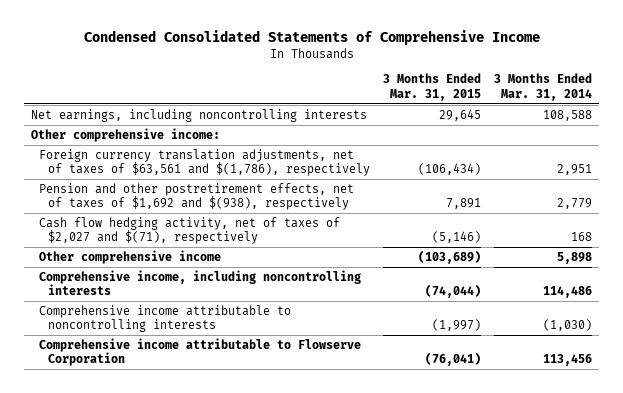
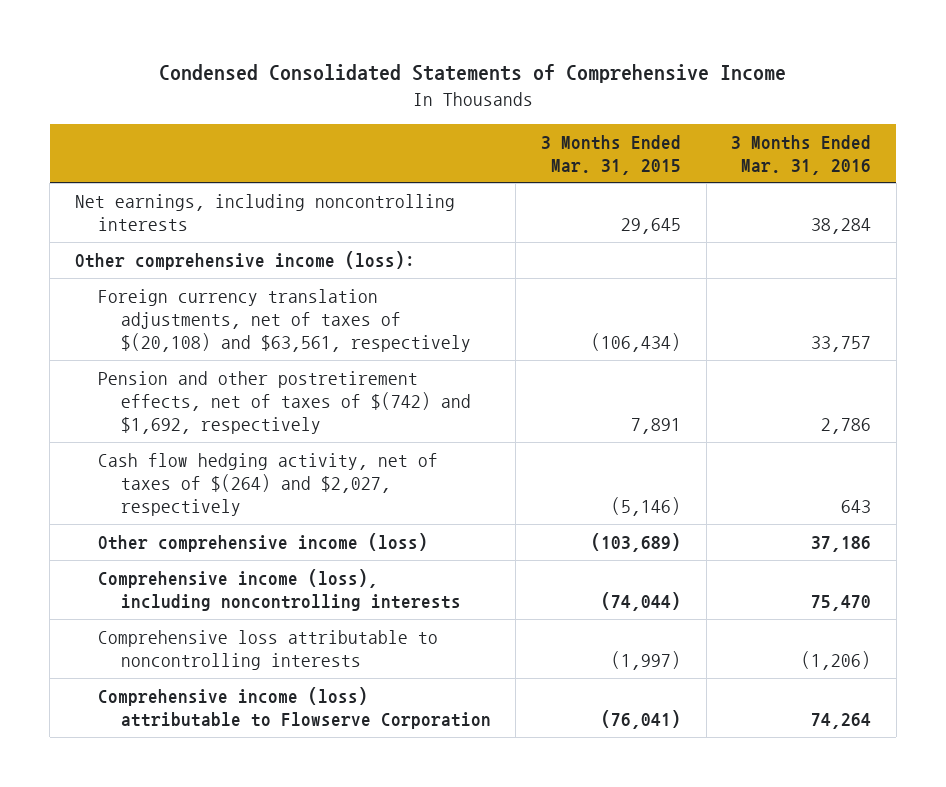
[494,73,593,101] 3 Months Ended Mar. 31, 2014 -> none
none -> [731,134,872,175] 3 Months Ended Mar. 31, 2016
[30,128,220,143] Other comprehensive income: -> [74,250,415,270] Other comprehensive income (loss):
[39,149,370,177] Foreign currency translation adjustments, net of taxes of $63,561 and $(1,786), respectively -> [97,288,471,352] Foreign currency translation adjustments, net of taxes of $(20,108) and $63,561, respectively
[39,183,355,211] Pension and other postretirement effects, net of taxes of $1,692 and $(938), respectively -> [97,370,471,434] Pension and other postretirement effects, net of taxes of $(742) and $1,692, respectively
[39,217,341,245] Cash flow hedging activity, net of taxes of $2,027 and $(71), respectively -> [97,452,438,516] Cash flow hedging activity, net of taxes of $(264) and $2,027, respectively
[39,250,222,265] Other comprehensive income -> [97,532,428,552] Other comprehensive income (loss)
[39,270,362,296] Comprehensive income, including noncontrolling interests -> [97,568,461,611] Comprehensive income (loss), including noncontrolling interests
[39,305,292,333] Comprehensive income attributable to noncontrolling interests -> [97,629,438,670] Comprehensive loss attributable to noncontrolling interests
[39,338,362,367] Comprehensive income attributable to Flowserve Corporation -> [97,686,491,729] Comprehensive income (loss) attributable to Flowserve Corporation

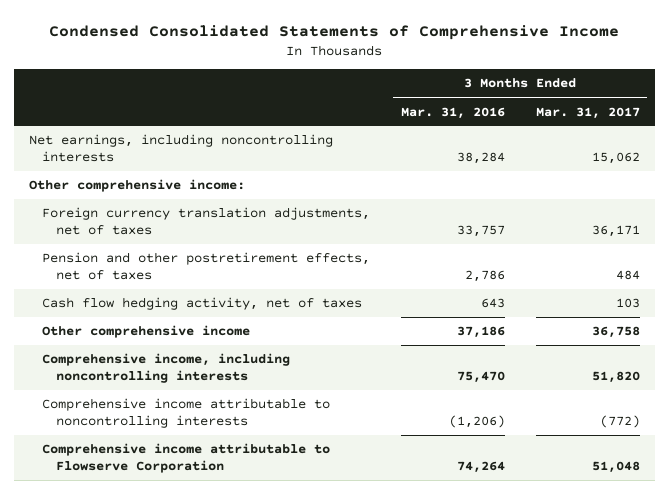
[540,134,681,175] 3 Months Ended Mar. 31, 2015 -> none
none -> [535,106,640,119] Mar. 31, 2017
[74,250,415,270] Other comprehensive income (loss): -> [28,179,245,193] Other comprehensive income:
[97,288,471,352] Foreign currency translation adjustments, net of taxes of $(20,108) and $63,561, respectively -> [42,207,371,236] Foreign currency translation adjustments, net of taxes
[97,370,471,434] Pension and other postretirement effects, net of taxes of $(742) and $1,692, respectively -> [42,252,371,281] Pension and other postretirement effects, net of taxes
[97,452,438,516] Cash flow hedging activity, net of taxes of $(264) and $2,027, respectively -> [42,297,363,311] Cash flow hedging activity, net of taxes
[97,532,428,552] Other comprehensive income (loss) -> [42,325,251,339] Other comprehensive income
[97,568,461,611] Comprehensive income (loss), including noncontrolling interests -> [42,353,291,384] Comprehensive income, including noncontrolling interests
[97,629,438,670] Comprehensive loss attributable to noncontrolling interests -> [42,398,331,429] Comprehensive income attributable to noncontrolling interests
[97,686,491,729] Comprehensive income (loss) attributable to Flowserve Corporation -> [42,443,331,474] Comprehensive income attributable to Flowserve Corporation

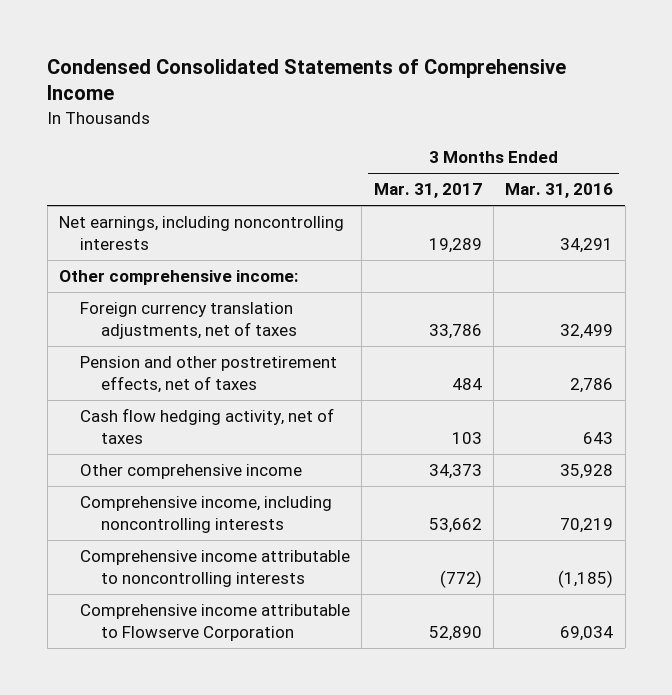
[456,152,505,165] 38,284 -> [560,237,614,253] 34,291
[591,152,640,165] 15,062 -> [428,237,482,253] 19,289
[456,225,505,238] 33,757 -> [560,323,614,339] 32,499
[591,225,640,238] 36,171 -> [428,323,482,339] 33,786
[456,326,505,339] 37,186 -> [560,464,614,480] 35,928
[591,326,640,339] 36,758 -> [428,464,482,480] 34,373
[456,371,505,384] 75,470 -> [560,517,614,533] 70,219
[591,371,640,384] 51,820 -> [428,517,482,533] 53,662
[448,415,505,429] (1,206) -> [558,569,614,588] (1,185)
[456,461,505,474] 74,264 -> [560,625,614,641] 69,034
[591,461,640,474] 51,048 -> [428,625,482,641] 52,890

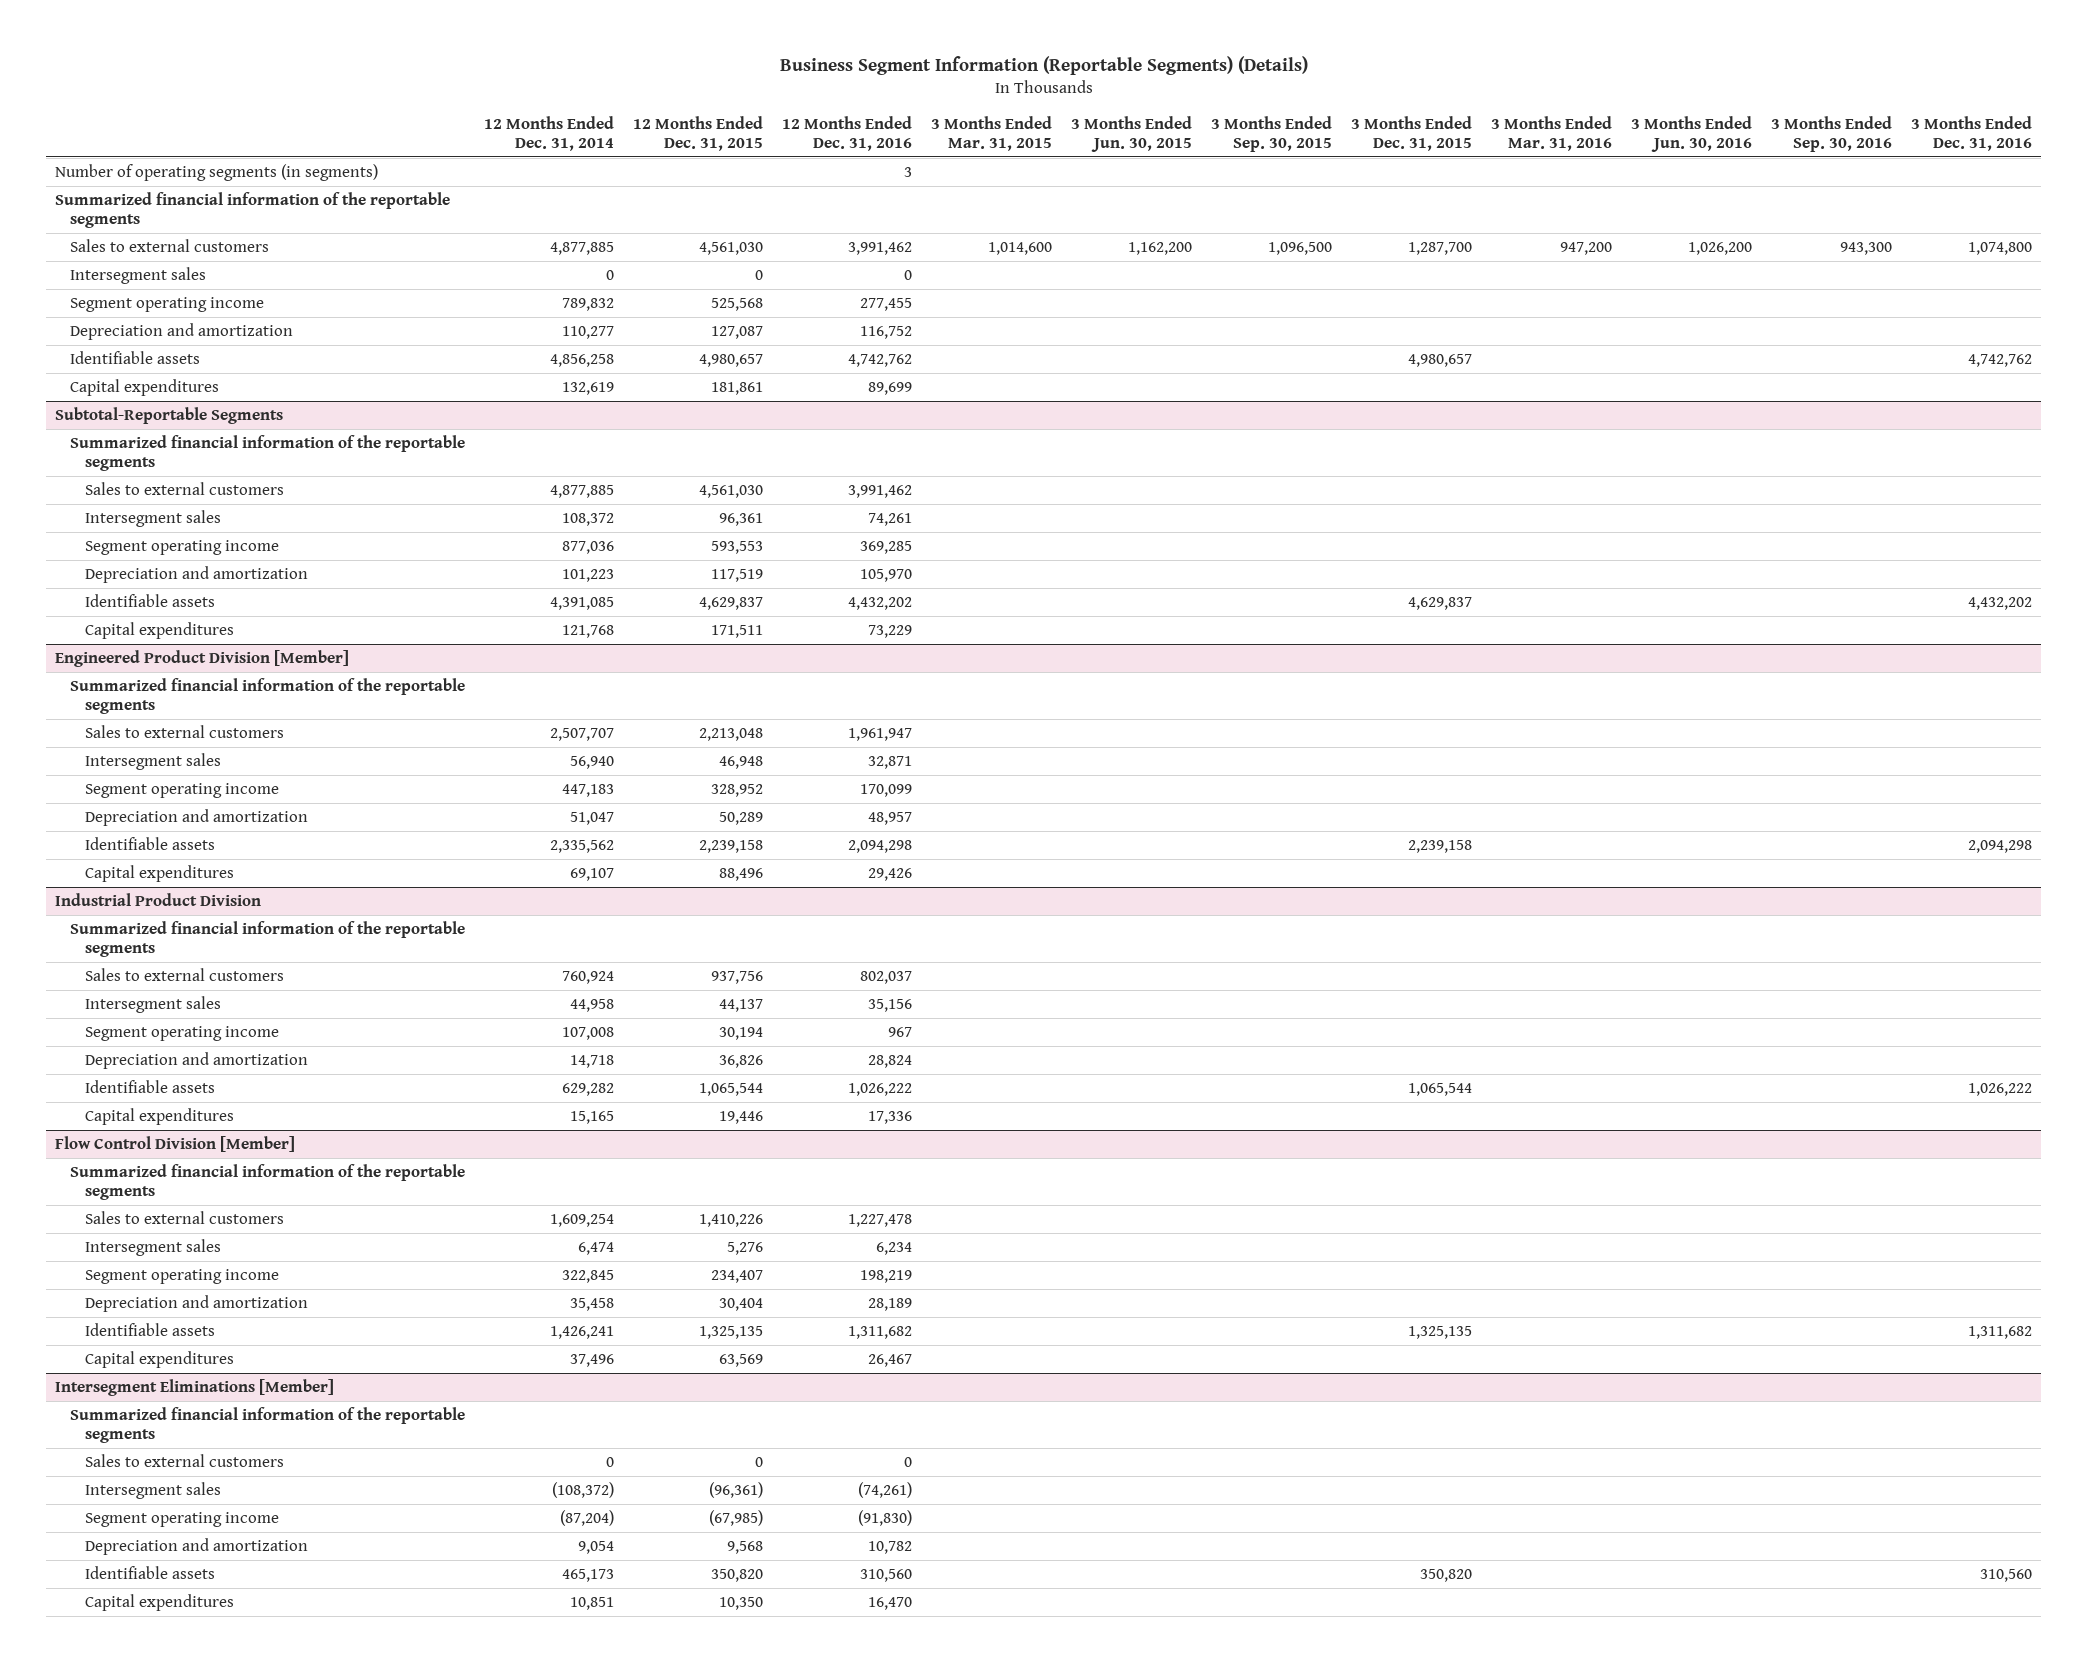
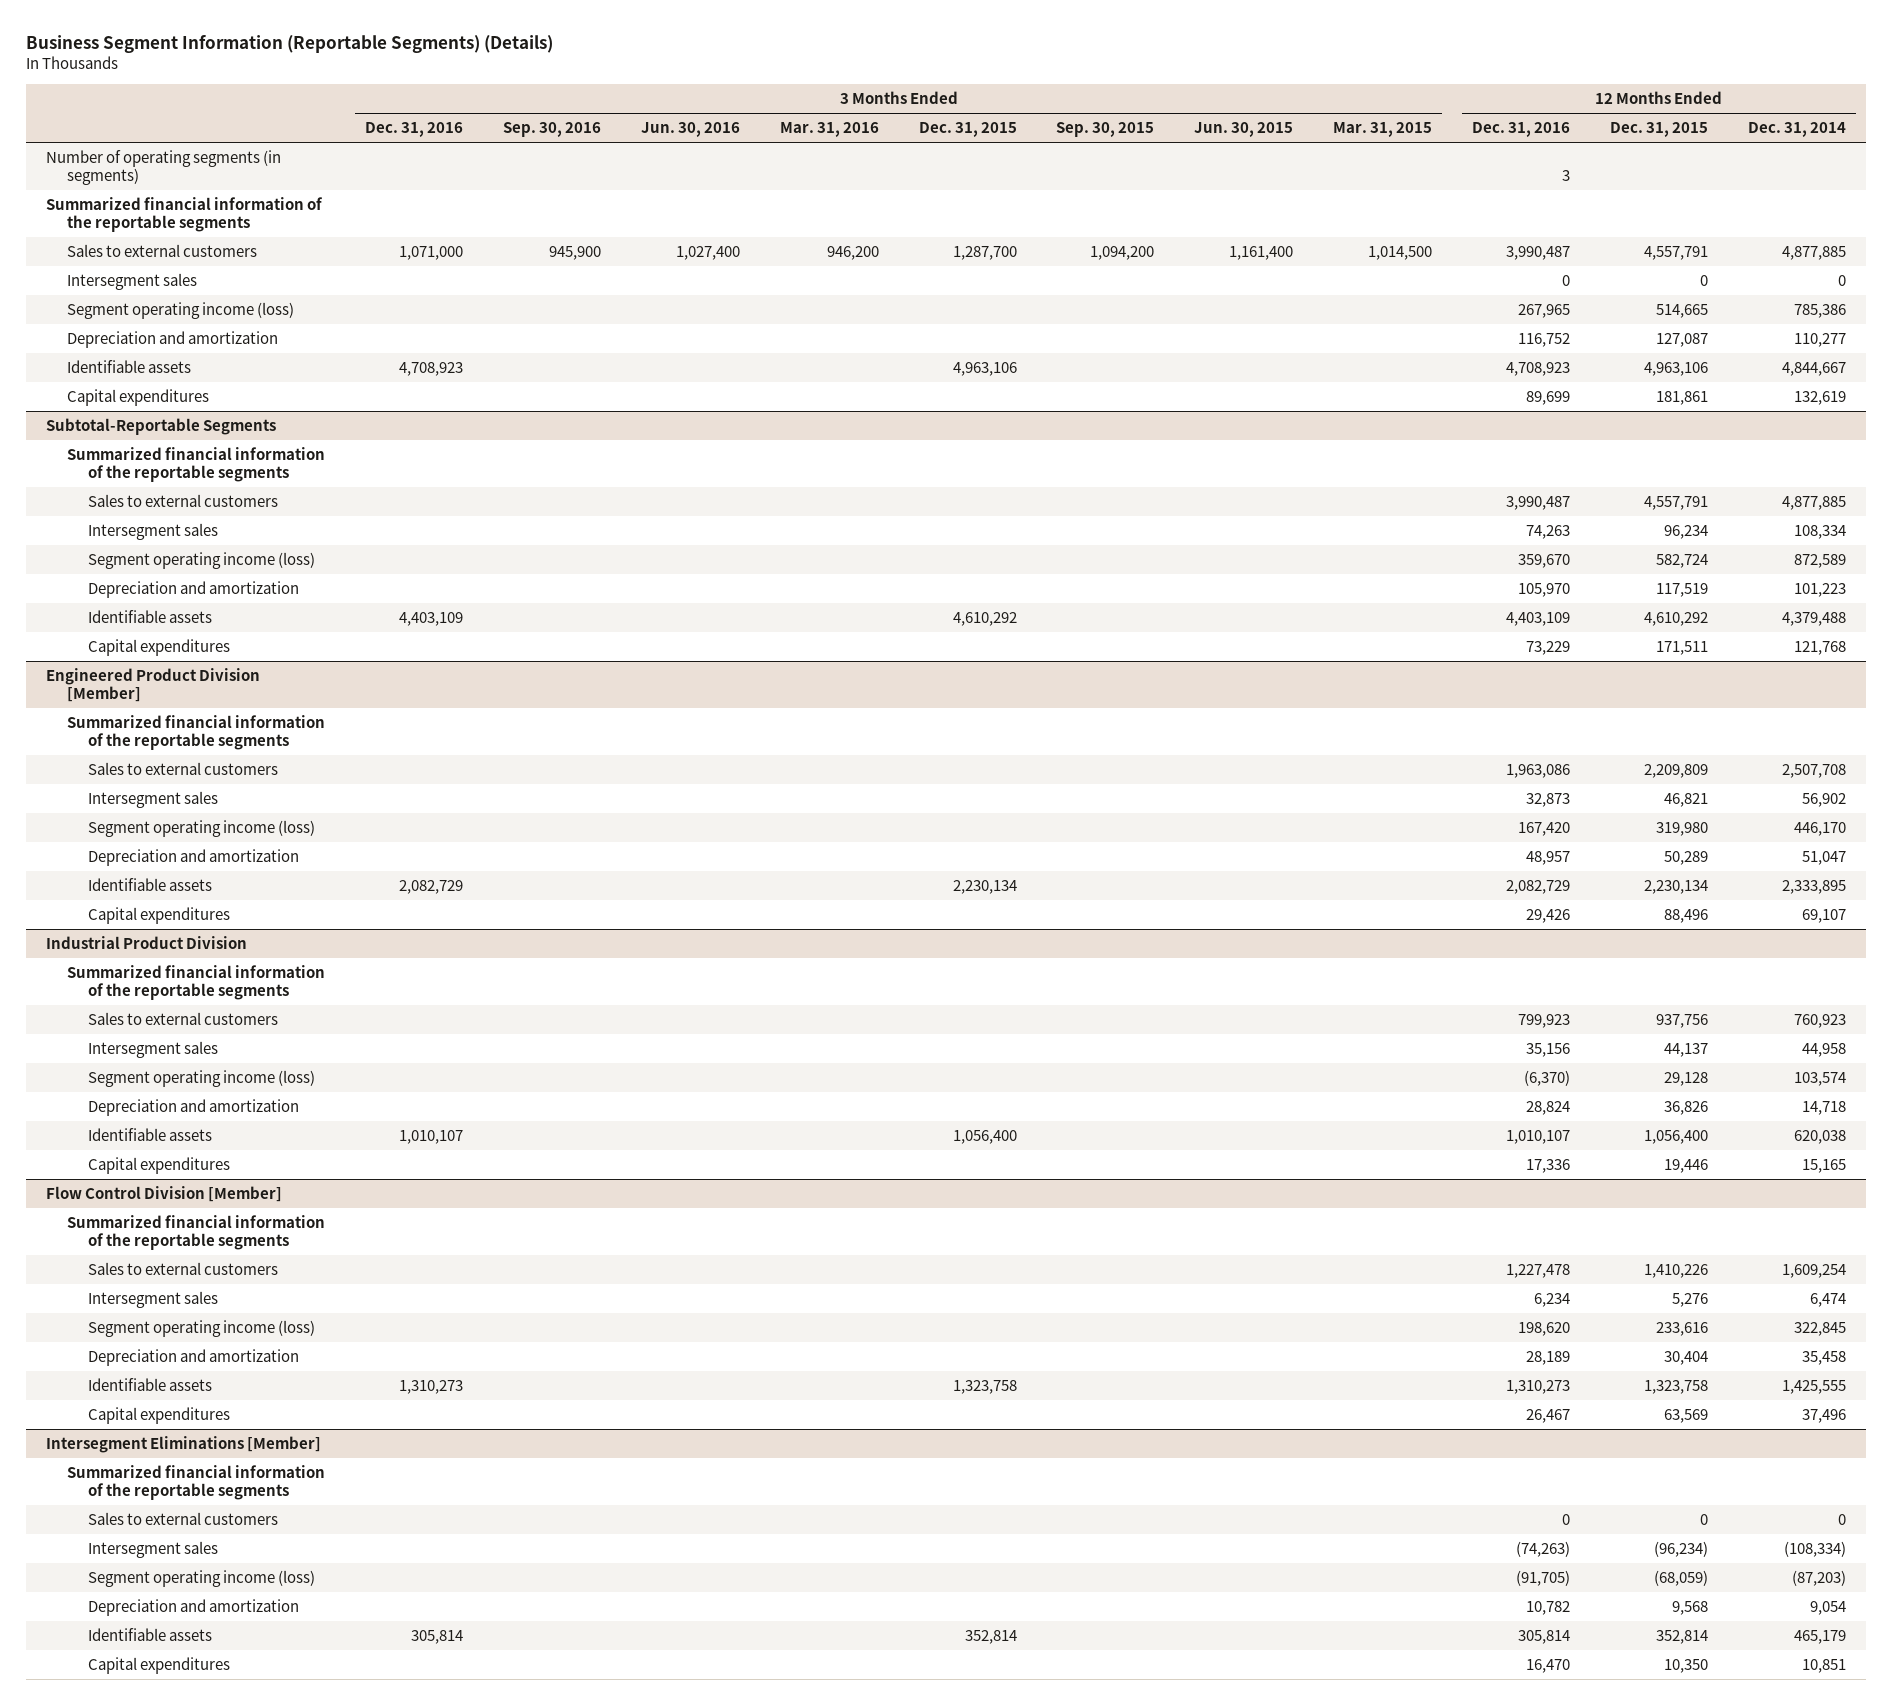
[698,242,763,256] 4,561,030 -> [1644,246,1709,261] 4,557,791
[847,242,912,256] 3,991,462 -> [1506,246,1571,261] 3,990,487
[987,242,1052,256] 1,014,600 -> [1368,246,1433,261] 1,014,500
[1127,242,1192,256] 1,162,200 -> [1229,246,1294,261] 1,161,400
[1267,242,1332,256] 1,096,500 -> [1090,246,1155,261] 1,094,200
[1559,242,1612,256] 947,200 -> [826,246,879,261] 946,200
[1687,242,1752,256] 1,026,200 -> [675,246,740,261] 1,027,400
[1839,242,1892,256] 943,300 -> [548,246,601,261] 945,900
[1967,242,2032,256] 1,074,800 -> [398,246,463,261] 1,071,000
[69,297,264,313] Segment operating income -> [66,302,294,320] Segment operating income (loss)
[561,298,614,312] 789,832 -> [1794,304,1847,319] 785,386
[710,298,763,312] 525,568 -> [1656,304,1709,319] 514,665
[859,298,912,312] 277,455 -> [1518,304,1571,319] 267,965
[549,354,614,368] 4,856,258 -> [1782,362,1847,377] 4,844,667
[698,354,763,368] 4,980,657 -> [1644,362,1709,377] 4,963,106
[847,354,912,368] 4,742,762 -> [1506,362,1571,377] 4,708,923
[1407,354,1472,368] 4,980,657 -> [952,362,1017,377] 4,963,106
[1967,354,2032,368] 4,742,762 -> [398,362,463,377] 4,708,923
[698,485,763,499] 4,561,030 -> [1644,496,1709,511] 4,557,791
[847,485,912,499] 3,991,462 -> [1506,496,1571,511] 3,990,487
[561,513,614,527] 108,372 -> [1794,525,1847,540] 108,334
[718,513,763,527] 96,361 -> [1664,525,1709,540] 96,234
[867,513,912,527] 74,261 -> [1526,525,1571,540] 74,263
[84,540,279,556] Segment operating income -> [88,552,316,570] Segment operating income (loss)
[561,541,614,555] 877,036 -> [1794,554,1847,569] 872,589
[710,541,763,555] 593,553 -> [1656,554,1709,569] 582,724
[859,541,912,555] 369,285 -> [1518,554,1571,569] 359,670
[549,597,614,611] 4,391,085 -> [1782,612,1847,627] 4,379,488
[698,597,763,611] 4,629,837 -> [1644,612,1709,627] 4,610,292
[847,597,912,611] 4,432,202 -> [1506,612,1571,627] 4,403,109
[1407,597,1472,611] 4,629,837 -> [952,612,1017,627] 4,610,292
[1967,597,2032,611] 4,432,202 -> [398,612,463,627] 4,403,109
[549,728,614,742] 2,507,707 -> [1782,764,1847,779] 2,507,708
[698,728,763,742] 2,213,048 -> [1644,764,1709,779] 2,209,809
[847,728,912,742] 1,961,947 -> [1506,764,1571,779] 1,963,086
[569,756,614,770] 56,940 -> [1802,793,1847,808] 56,902
[718,756,763,770] 46,948 -> [1664,793,1709,808] 46,821
[867,756,912,770] 32,871 -> [1526,793,1571,808] 32,873
[84,783,279,799] Segment operating income -> [88,820,316,838] Segment operating income (loss)
[561,784,614,798] 447,183 -> [1794,822,1847,837] 446,170
[710,784,763,798] 328,952 -> [1656,822,1709,837] 319,980
[859,784,912,798] 170,099 -> [1518,822,1571,837] 167,420
[549,840,614,854] 2,335,562 -> [1782,880,1847,895] 2,333,895
[698,840,763,854] 2,239,158 -> [1644,880,1709,895] 2,230,134
[847,840,912,854] 2,094,298 -> [1506,880,1571,895] 2,082,729
[1407,840,1472,854] 2,239,158 -> [952,880,1017,895] 2,230,134
[1967,840,2032,854] 2,094,298 -> [398,880,463,895] 2,082,729
[561,971,614,985] 760,924 -> [1794,1014,1847,1029] 760,923
[859,971,912,985] 802,037 -> [1518,1014,1571,1029] 799,923
[84,1026,279,1042] Segment operating income -> [88,1070,316,1088] Segment operating income (loss)
[561,1027,614,1041] 107,008 -> [1794,1072,1847,1087] 103,574
[718,1027,763,1041] 30,194 -> [1664,1072,1709,1087] 29,128
[887,1027,912,1038] 967 -> [1524,1070,1571,1087] (6,370)
[561,1083,614,1097] 629,282 -> [1794,1130,1847,1145] 620,038
[698,1083,763,1097] 1,065,544 -> [1644,1130,1709,1145] 1,056,400
[847,1083,912,1097] 1,026,222 -> [1506,1130,1571,1145] 1,010,107
[1407,1083,1472,1097] 1,065,544 -> [952,1130,1017,1145] 1,056,400
[1967,1083,2032,1097] 1,026,222 -> [398,1130,463,1145] 1,010,107
[84,1269,279,1285] Segment operating income -> [88,1320,316,1338] Segment operating income (loss)
[710,1270,763,1284] 234,407 -> [1656,1322,1709,1337] 233,616
[859,1270,912,1284] 198,219 -> [1518,1322,1571,1337] 198,620
[549,1326,614,1340] 1,426,241 -> [1782,1380,1847,1395] 1,425,555
[698,1326,763,1340] 1,325,135 -> [1644,1380,1709,1395] 1,323,758
[847,1326,912,1340] 1,311,682 -> [1506,1380,1571,1395] 1,310,273
[1407,1326,1472,1340] 1,325,135 -> [952,1380,1017,1395] 1,323,758
[1967,1326,2032,1340] 1,311,682 -> [398,1380,463,1395] 1,310,273
[551,1482,614,1499] (108,372) -> [1784,1541,1847,1558] (108,334)
[708,1482,763,1499] (96,361) -> [1654,1541,1709,1558] (96,234)
[857,1482,912,1499] (74,261) -> [1516,1541,1571,1558] (74,263)
[84,1512,279,1528] Segment operating income -> [88,1570,316,1588] Segment operating income (loss)
[559,1510,614,1527] (87,204) -> [1792,1570,1847,1587] (87,203)
[708,1510,763,1527] (67,985) -> [1654,1570,1709,1587] (68,059)
[857,1510,912,1527] (91,830) -> [1516,1570,1571,1587] (91,705)
[561,1569,614,1583] 465,173 -> [1794,1630,1847,1645] 465,179
[710,1569,763,1583] 350,820 -> [1656,1630,1709,1645] 352,814
[859,1569,912,1583] 310,560 -> [1518,1630,1571,1645] 305,814
[1419,1569,1472,1583] 350,820 -> [964,1630,1017,1645] 352,814
[1979,1569,2032,1583] 310,560 -> [410,1630,463,1645] 305,814

